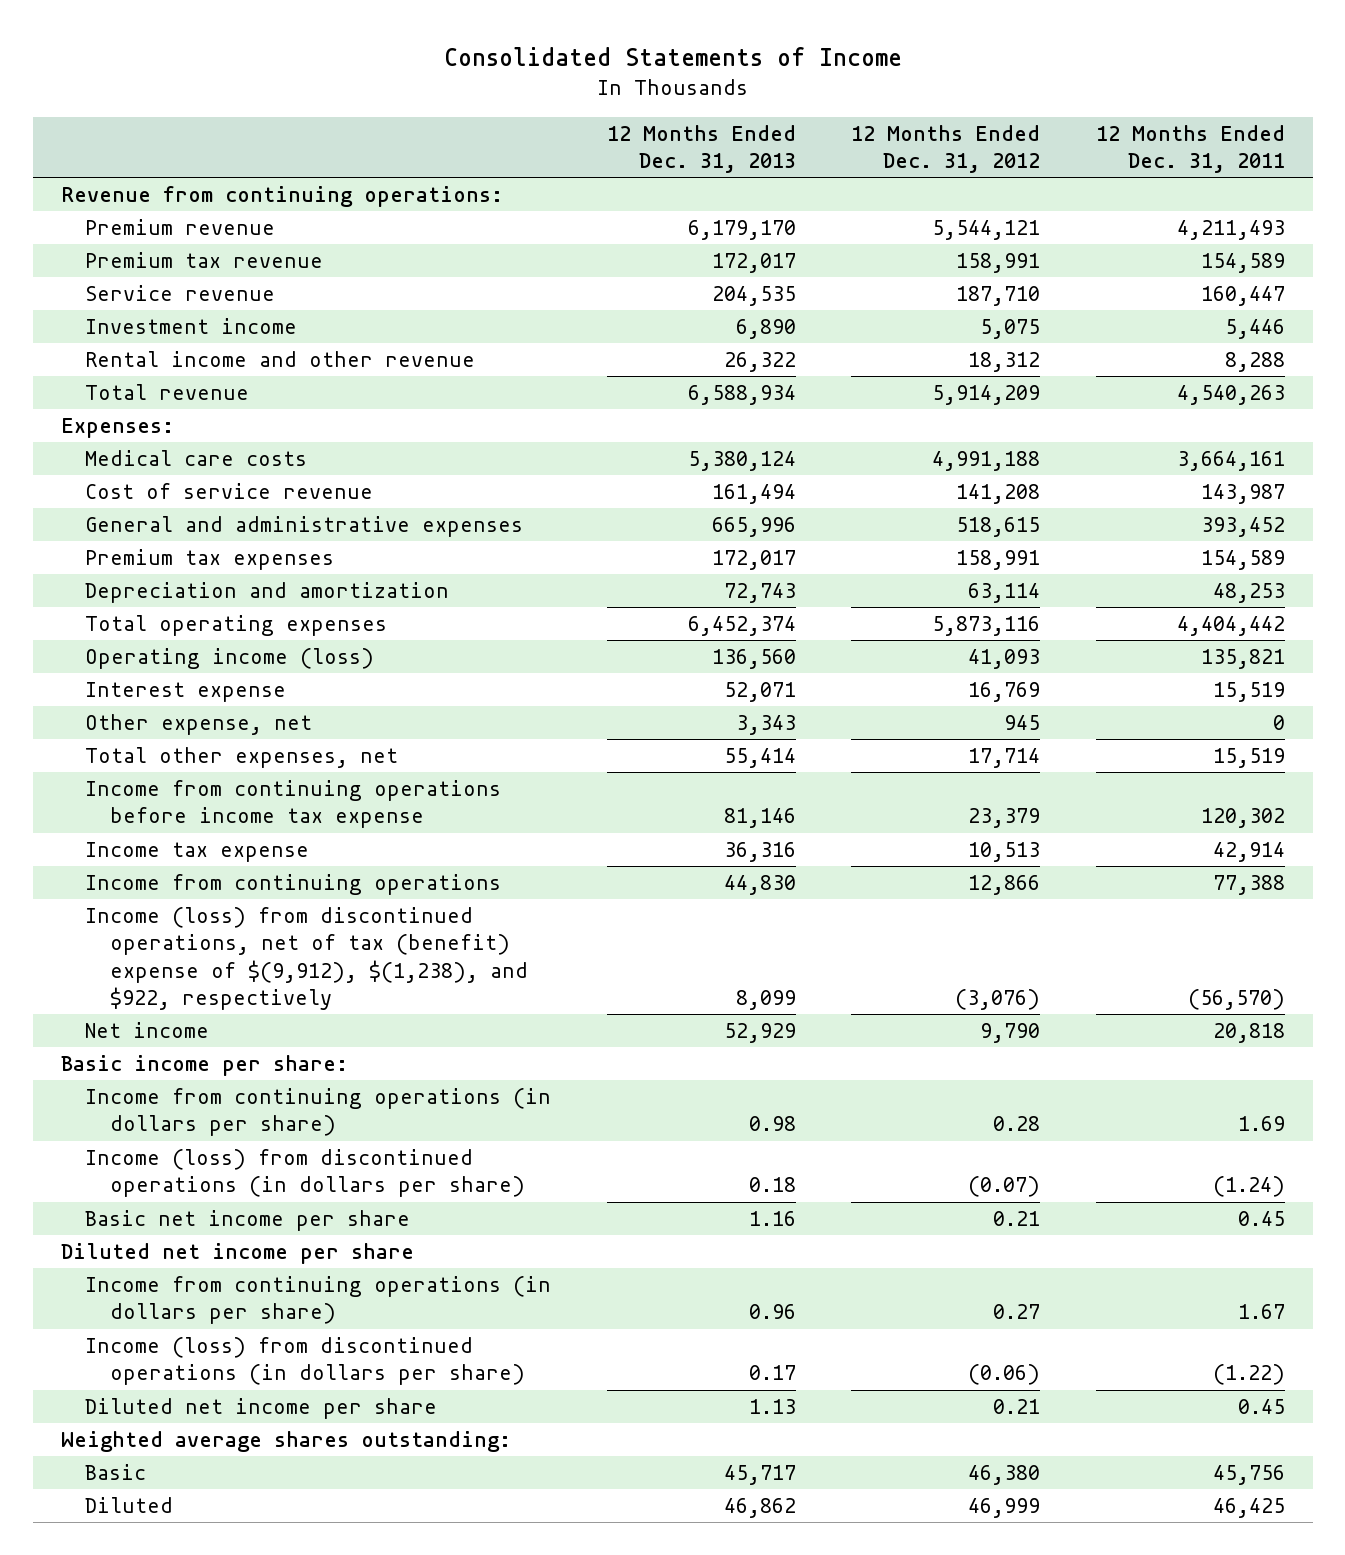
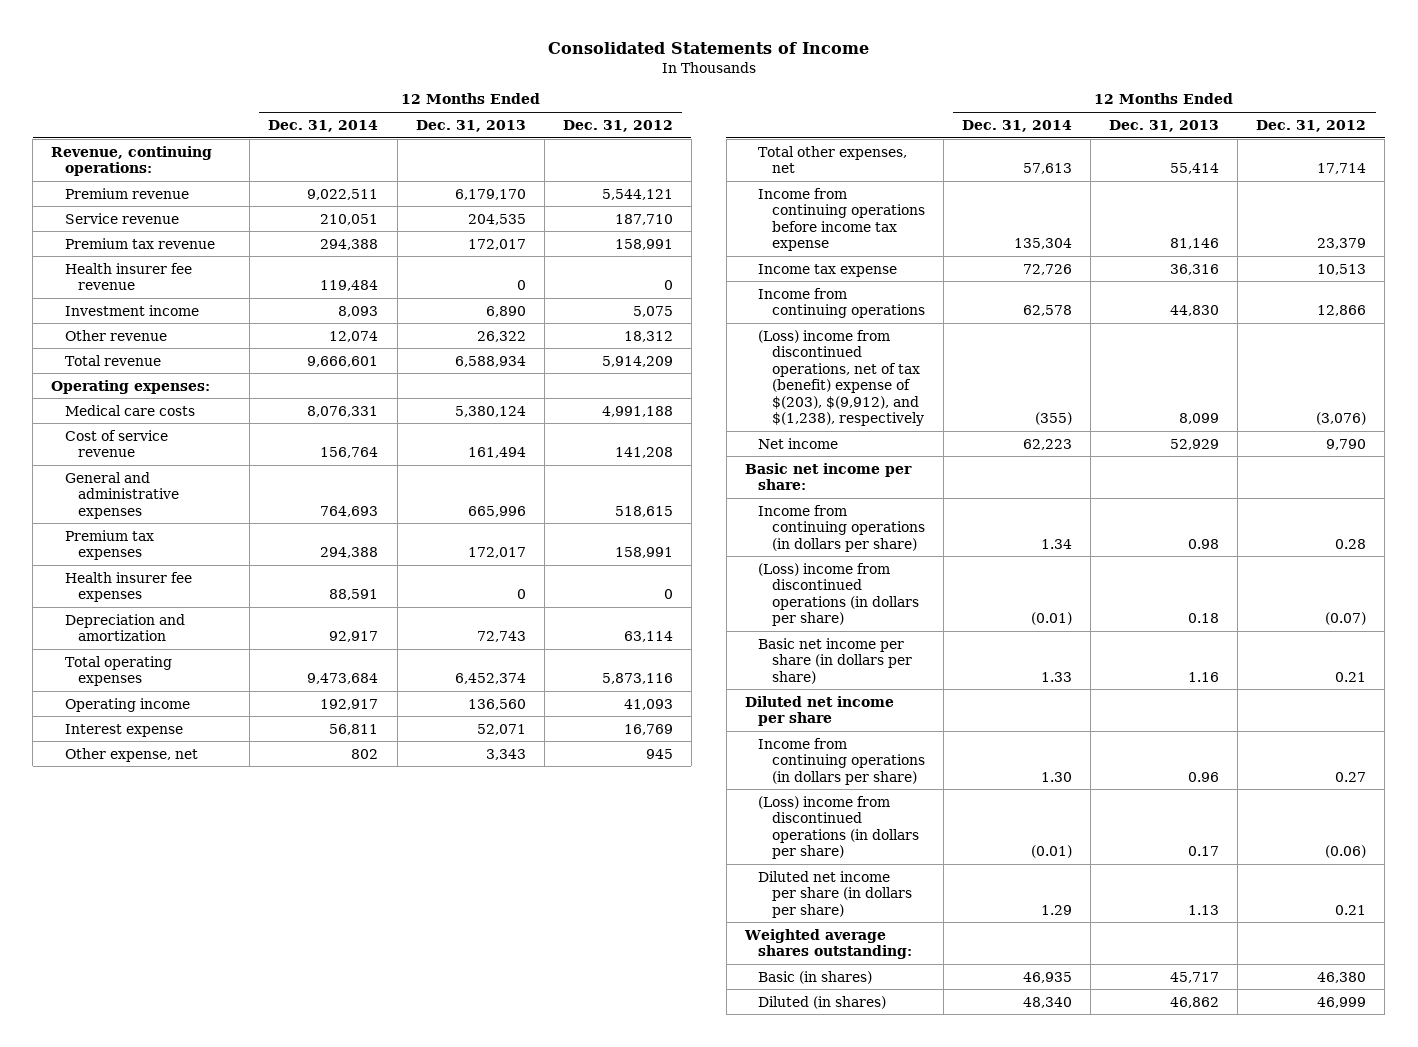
[1095,124,1285,174] 12 Months Ended Dec. 31, 2011 -> none
none -> [268,119,379,132] Dec. 31, 2014
[60,186,503,208] Revenue from continuing operations: -> [51,145,213,177] Revenue, continuing operations:
[85,252,324,269] Premium tax revenue -> [64,237,215,249] Premium tax revenue
none -> [64,262,192,291] Health insurer fee revenue
[85,351,476,368] Rental income and other revenue -> [64,329,167,341] Other revenue
[60,418,174,439] Expenses: -> [51,379,211,394] Operating expenses:
none -> [64,571,192,603] Health insurer fee expenses
[85,648,375,670] Operating income (loss) -> [64,697,190,712] Operating income
[85,907,528,1011] Income (loss) from discontinued operations, net of tax (benefit) expense of $(9,912), $(1,238), and $922, respectively -> [758,329,924,427] (Loss) income from discontinued operations, net of tax (benefit) expense of $(203), $(9,912), and $(1,238), respectively
[60,1055,348,1077] Basic income per share: -> [744,462,912,491] Basic net income per share:
[85,1149,525,1198] Income (loss) from discontinued operations (in dollars per share) -> [758,562,919,627] (Loss) income from discontinued operations (in dollars per share)
[85,1210,411,1232] Basic net income per share -> [758,637,912,684] Basic net income per share (in dollars per share)
[85,1337,525,1386] Income (loss) from discontinued operations (in dollars per share) -> [758,795,919,860] (Loss) income from discontinued operations (in dollars per share)
[85,1398,438,1420] Diluted net income per share -> [758,870,912,918] Diluted net income per share (in dollars per share)
[85,1464,147,1481] Basic -> [758,970,873,984] Basic (in shares)
[85,1497,174,1514] Diluted -> [758,995,887,1009] Diluted (in shares)

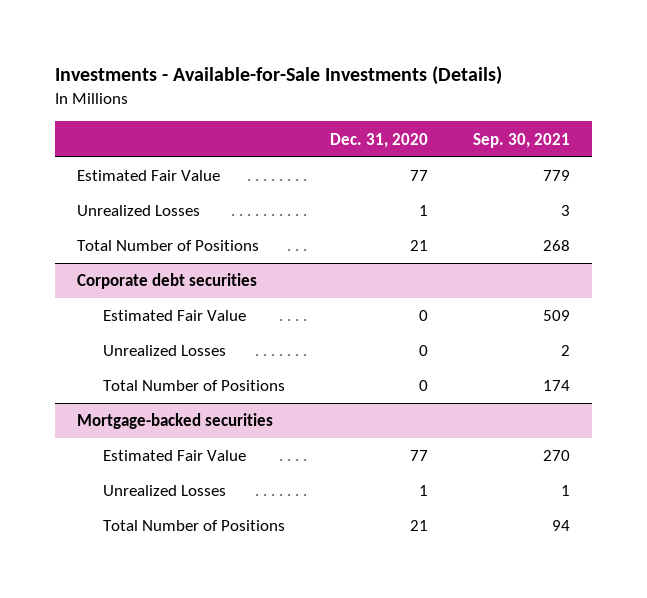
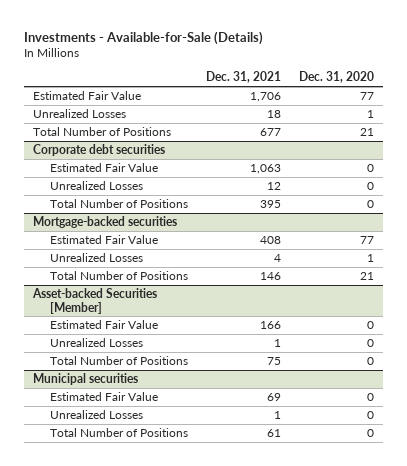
[54,66,502,86] Investments - Available-for-Sale Investments (Details) -> [24,30,264,45] Investments - Available-for-Sale (Details)
[472,132,570,148] Sep. 30, 2021 -> none
none -> [205,71,281,84] Dec. 31, 2021
none -> [32,287,158,314] Asset-backed Securities [Member]
none -> [49,319,158,329] Estimated Fair Value
none -> [49,337,143,347] Unrealized Losses
none -> [49,355,188,365] Total Number of Positions
none -> [33,372,139,385] Municipal securities
none -> [49,391,158,401] Estimated Fair Value
none -> [49,409,143,419] Unrealized Losses
none -> [49,427,188,437] Total Number of Positions

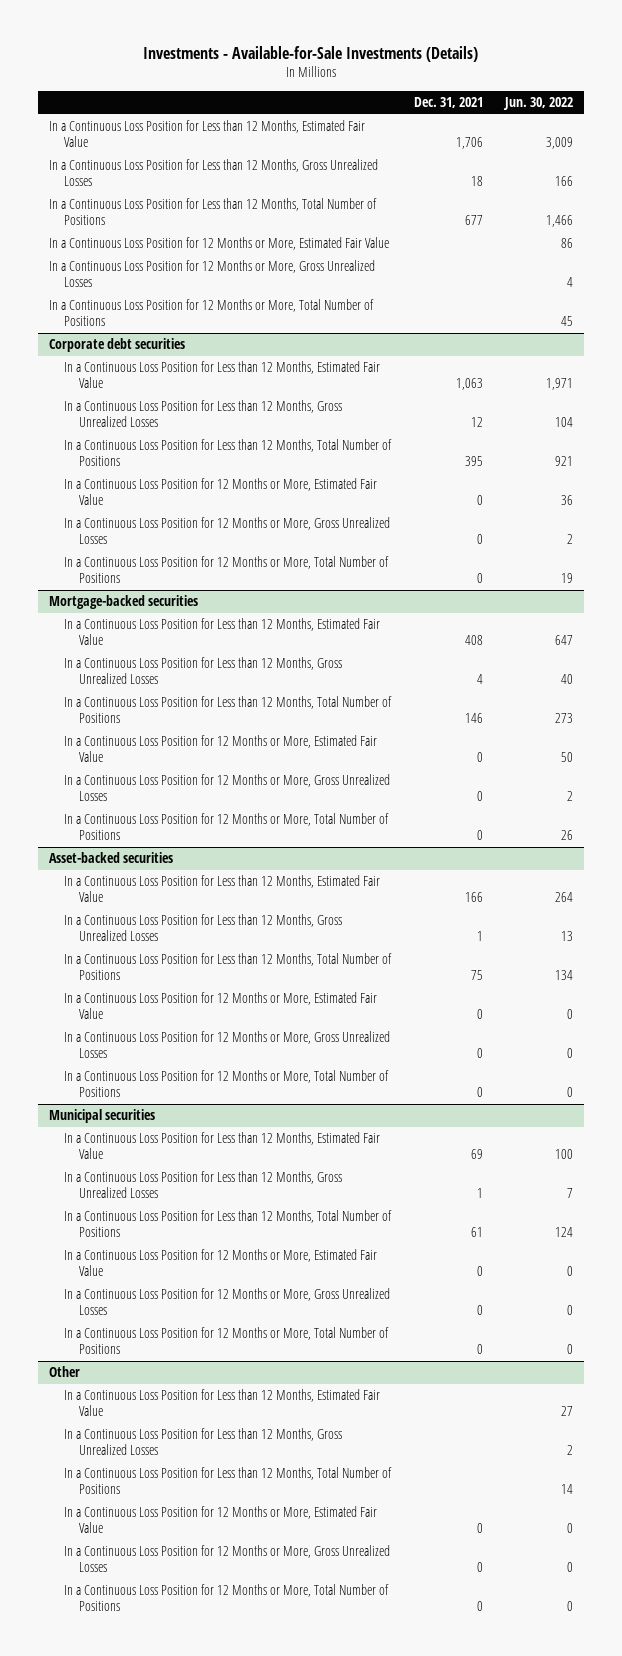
[24,30,264,45] Investments - Available-for-Sale (Details) -> [142,45,478,62] Investments - Available-for-Sale Investments (Details)
[298,71,374,84] Dec. 31, 2020 -> none
none -> [502,97,573,111] Jun. 30, 2022
[33,90,142,100] Estimated Fair Value -> [48,120,365,148] In a Continuous Loss Position for Less than 12 Months, Estimated Fair Value
[33,108,127,118] Unrealized Losses -> [48,159,378,187] In a Continuous Loss Position for Less than 12 Months, Gross Unrealized Losses
[33,126,172,136] Total Number of Positions -> [48,198,377,226] In a Continuous Loss Position for Less than 12 Months, Total Number of Positions
none -> [48,237,389,251] In a Continuous Loss Position for 12 Months or More, Estimated Fair Value
none -> [48,260,375,288] In a Continuous Loss Position for 12 Months or More, Gross Unrealized Losses
none -> [48,299,374,327] In a Continuous Loss Position for 12 Months or More, Total Number of Positions
[49,162,158,172] Estimated Fair Value -> [64,361,381,389] In a Continuous Loss Position for Less than 12 Months, Estimated Fair Value
[49,180,143,190] Unrealized Losses -> [64,400,343,428] In a Continuous Loss Position for Less than 12 Months, Gross Unrealized Losses
[49,198,188,208] Total Number of Positions -> [64,439,393,467] In a Continuous Loss Position for Less than 12 Months, Total Number of Positions
none -> [64,478,378,506] In a Continuous Loss Position for 12 Months or More, Estimated Fair Value
none -> [64,517,391,545] In a Continuous Loss Position for 12 Months or More, Gross Unrealized Losses
none -> [64,556,390,584] In a Continuous Loss Position for 12 Months or More, Total Number of Positions
[49,234,158,244] Estimated Fair Value -> [64,618,381,646] In a Continuous Loss Position for Less than 12 Months, Estimated Fair Value
[49,252,143,262] Unrealized Losses -> [64,657,343,685] In a Continuous Loss Position for Less than 12 Months, Gross Unrealized Losses
[49,270,188,280] Total Number of Positions -> [64,696,393,724] In a Continuous Loss Position for Less than 12 Months, Total Number of Positions
none -> [64,735,378,763] In a Continuous Loss Position for 12 Months or More, Estimated Fair Value
none -> [64,774,391,802] In a Continuous Loss Position for 12 Months or More, Gross Unrealized Losses
none -> [64,813,390,841] In a Continuous Loss Position for 12 Months or More, Total Number of Positions
[32,287,158,314] Asset-backed Securities [Member] -> [48,852,173,864] Asset-backed securities
[49,319,158,329] Estimated Fair Value -> [64,875,381,903] In a Continuous Loss Position for Less than 12 Months, Estimated Fair Value
[49,337,143,347] Unrealized Losses -> [64,914,343,942] In a Continuous Loss Position for Less than 12 Months, Gross Unrealized Losses
[49,355,188,365] Total Number of Positions -> [64,953,393,981] In a Continuous Loss Position for Less than 12 Months, Total Number of Positions
none -> [64,992,378,1020] In a Continuous Loss Position for 12 Months or More, Estimated Fair Value
none -> [64,1031,391,1059] In a Continuous Loss Position for 12 Months or More, Gross Unrealized Losses
none -> [64,1070,390,1098] In a Continuous Loss Position for 12 Months or More, Total Number of Positions
[49,391,158,401] Estimated Fair Value -> [64,1132,381,1160] In a Continuous Loss Position for Less than 12 Months, Estimated Fair Value
[49,409,143,419] Unrealized Losses -> [64,1171,343,1199] In a Continuous Loss Position for Less than 12 Months, Gross Unrealized Losses
[49,427,188,437] Total Number of Positions -> [64,1210,393,1238] In a Continuous Loss Position for Less than 12 Months, Total Number of Positions
none -> [64,1249,378,1277] In a Continuous Loss Position for 12 Months or More, Estimated Fair Value
none -> [64,1288,391,1316] In a Continuous Loss Position for 12 Months or More, Gross Unrealized Losses
none -> [64,1327,390,1355] In a Continuous Loss Position for 12 Months or More, Total Number of Positions
none -> [48,1366,80,1378] Other
none -> [64,1389,381,1417] In a Continuous Loss Position for Less than 12 Months, Estimated Fair Value
none -> [64,1428,343,1456] In a Continuous Loss Position for Less than 12 Months, Gross Unrealized Losses
none -> [64,1467,393,1495] In a Continuous Loss Position for Less than 12 Months, Total Number of Positions
none -> [64,1506,378,1534] In a Continuous Loss Position for 12 Months or More, Estimated Fair Value
none -> [64,1545,391,1573] In a Continuous Loss Position for 12 Months or More, Gross Unrealized Losses
none -> [64,1584,390,1612] In a Continuous Loss Position for 12 Months or More, Total Number of Positions

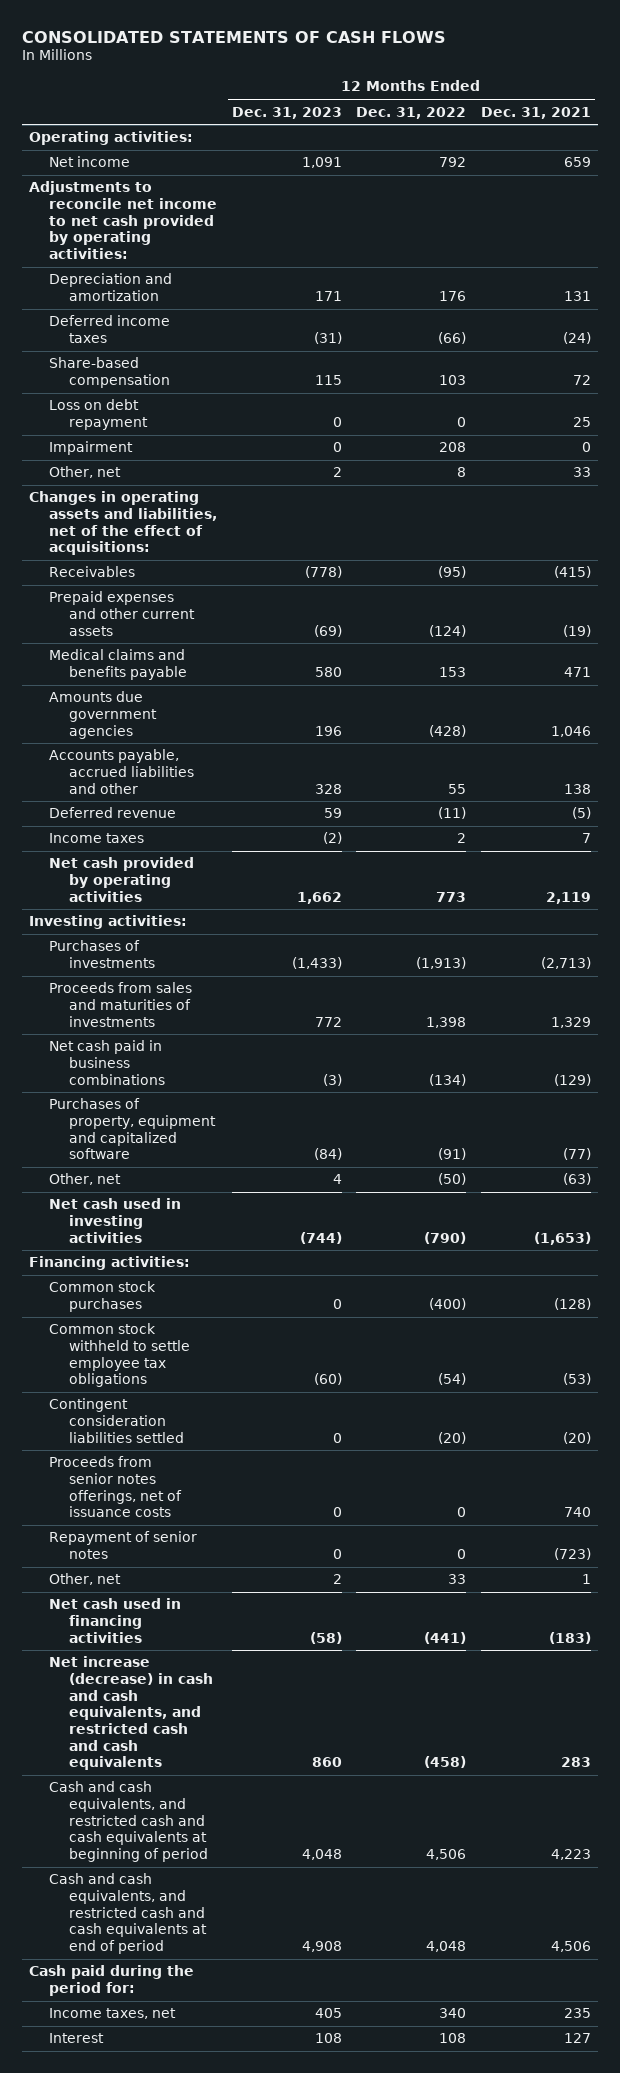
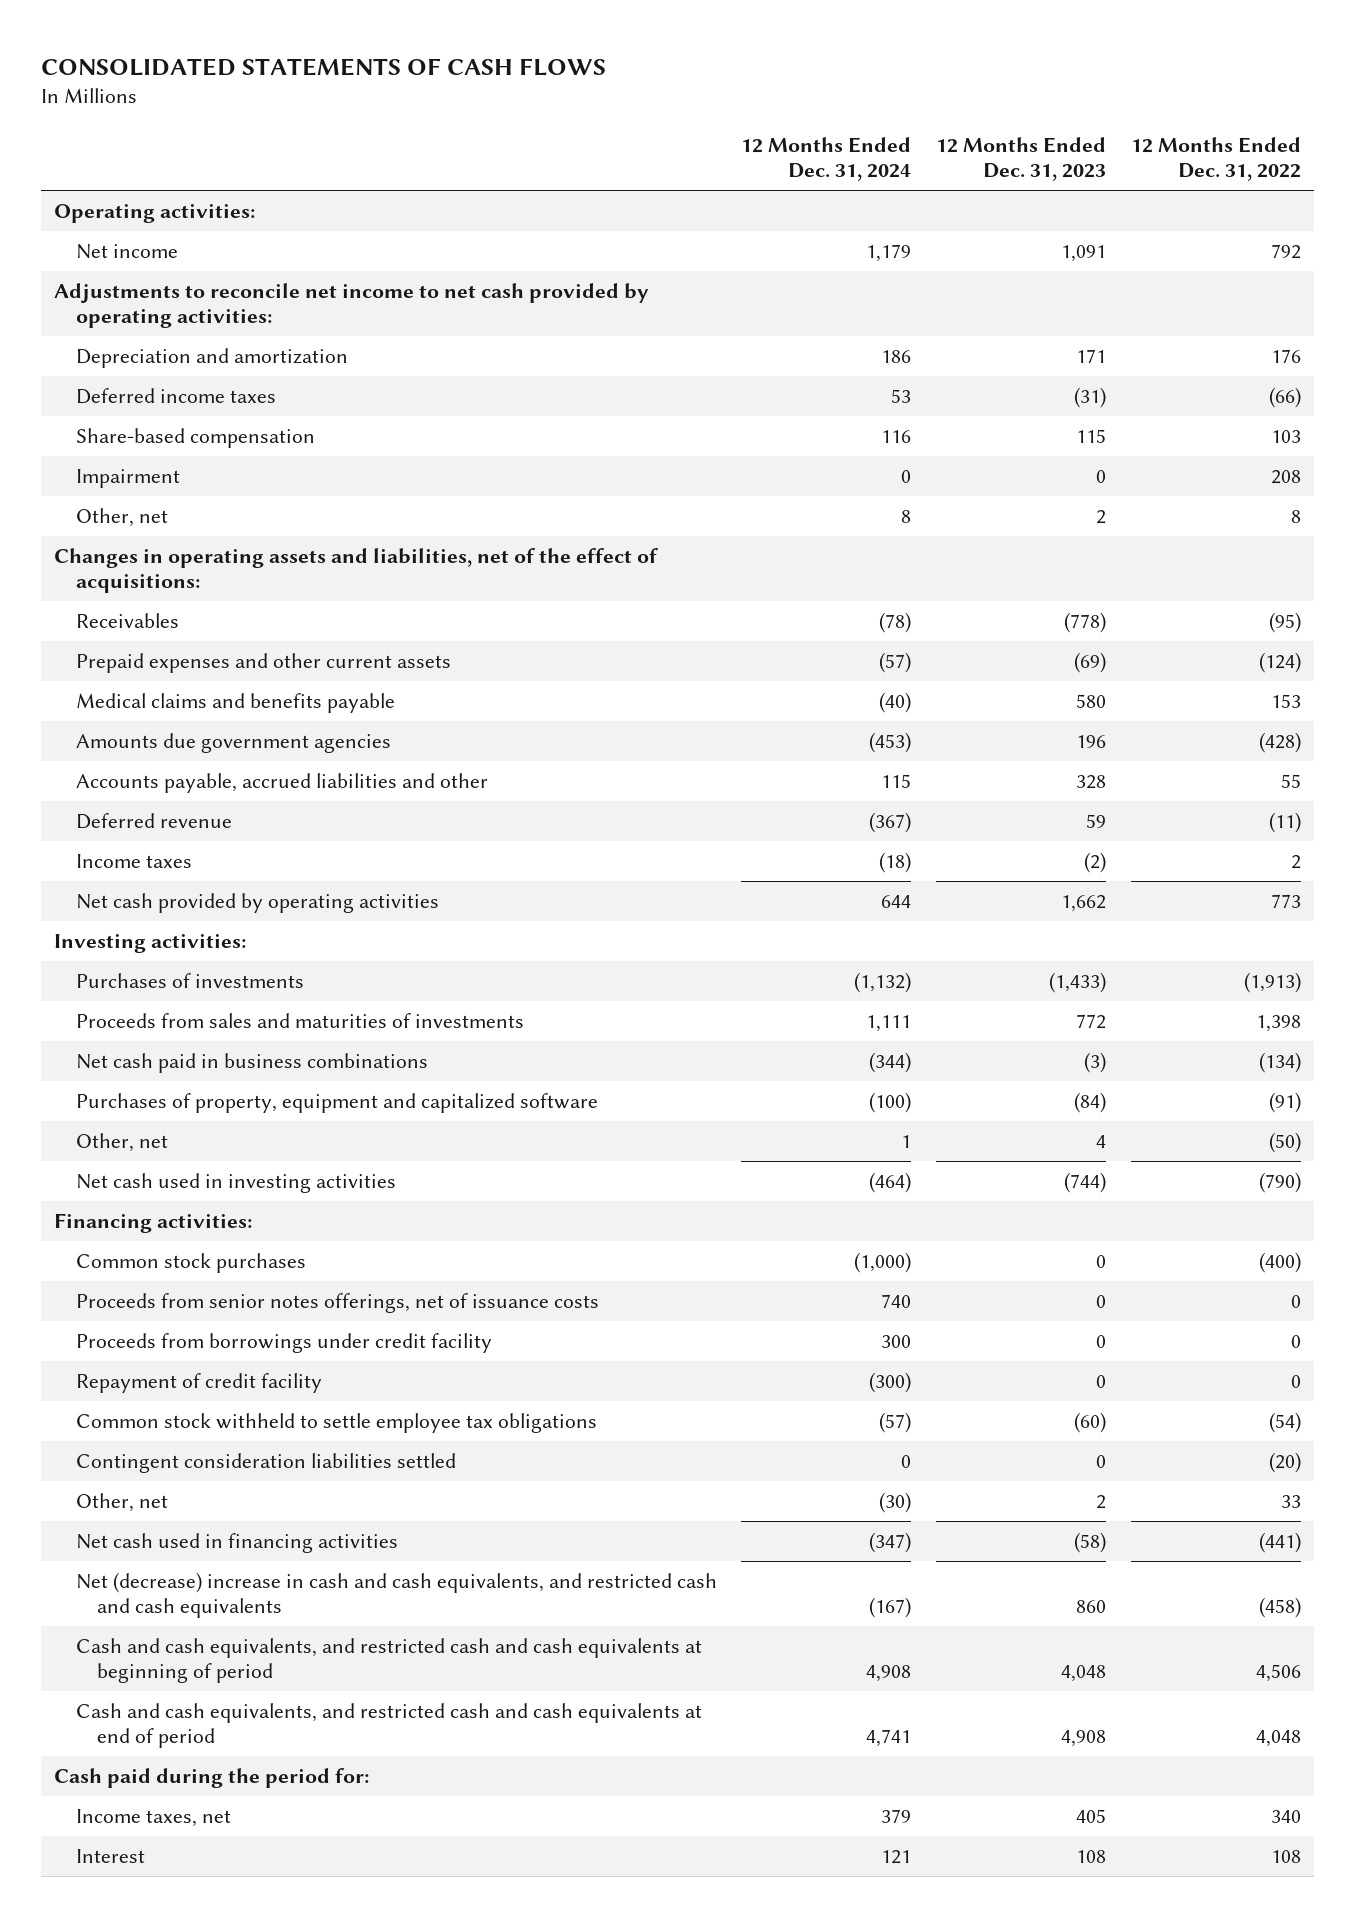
[480,106,591,119] Dec. 31, 2021 -> none
none -> [741,136,912,182] 12 Months Ended Dec. 31, 2024
[49,399,149,431] Loss on debt repayment -> none
[49,1456,183,1518] Proceeds from senior notes offerings, net of issuance costs -> [75,1292,599,1313] Proceeds from senior notes offerings, net of issuance costs
none -> [75,1332,492,1353] Proceeds from borrowings under credit facility
none -> [75,1372,322,1393] Repayment of credit facility
[49,1531,198,1560] Repayment of senior notes -> none
[49,1656,214,1771] Net increase (decrease) in cash and cash equivalents, and restricted cash and cash equivalents -> [75,1571,717,1619] Net (decrease) increase in cash and cash equivalents, and restricted cash and cash equivalents

